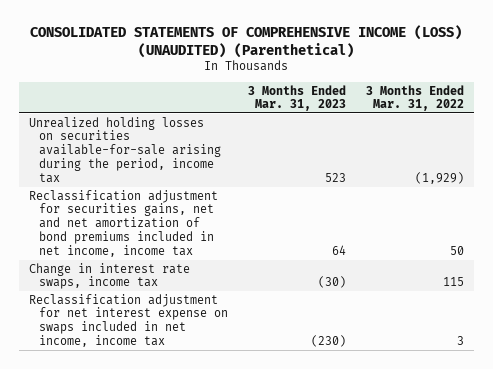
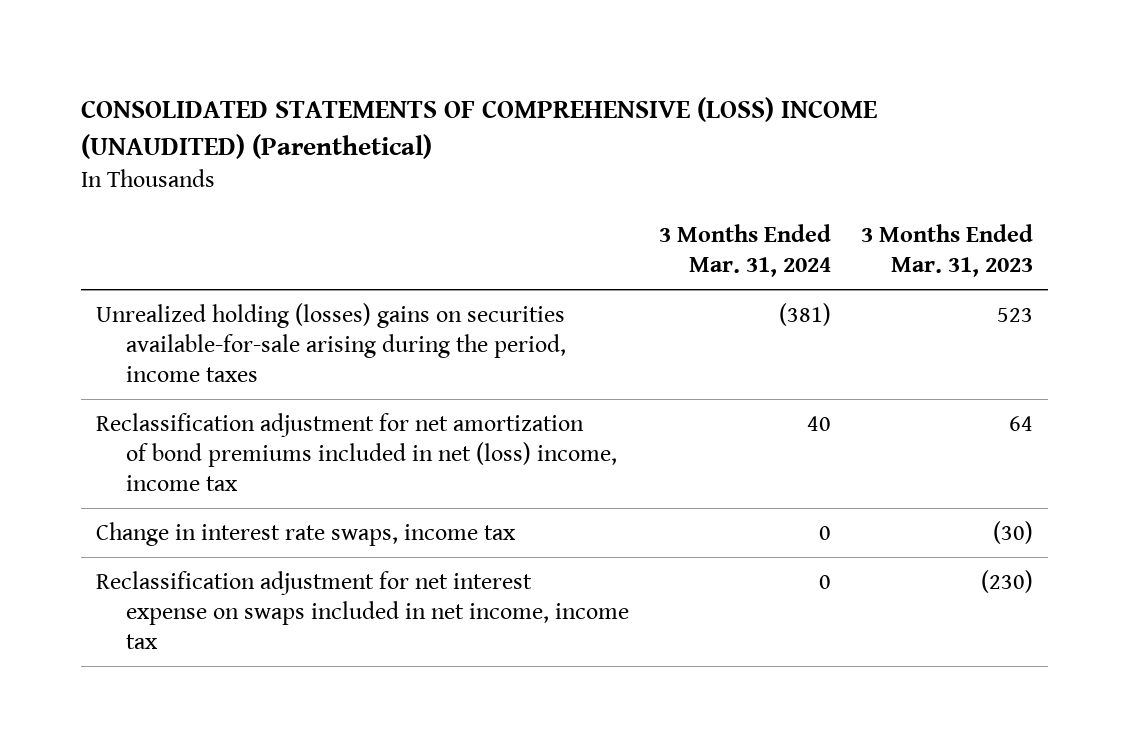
[30,24,463,58] CONSOLIDATED STATEMENTS OF COMPREHENSIVE INCOME (LOSS) (UNAUDITED) (Parenthetical) -> [81,96,878,159] CONSOLIDATED STATEMENTS OF COMPREHENSIVE (LOSS) INCOME (UNAUDITED) (Parenthetical)
[366,84,465,112] 3 Months Ended Mar. 31, 2022 -> none
none -> [658,223,831,278] 3 Months Ended Mar. 31, 2024
[28,116,222,184] Unrealized holding losses on securities available-for-sale arising during the period, income tax -> [96,302,566,382] Unrealized holding (losses) gains on securities available-for-sale arising during the period, income taxes
[28,189,218,258] Reclassification adjustment for securities gains, net and net amortization of bond premiums included in net income, income tax -> [96,412,617,491] Reclassification adjustment for net amortization of bond premiums included in net (loss) income, income tax

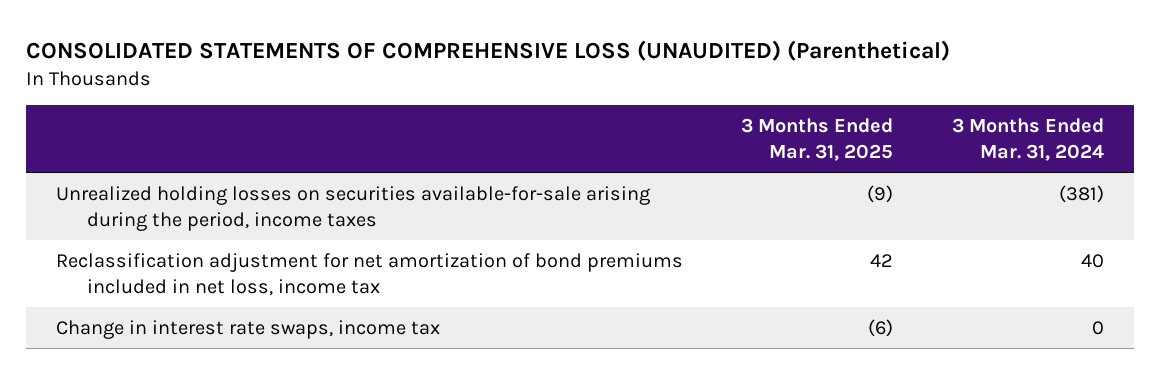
[81,96,878,159] CONSOLIDATED STATEMENTS OF COMPREHENSIVE (LOSS) INCOME (UNAUDITED) (Parenthetical) -> [26,39,951,61] CONSOLIDATED STATEMENTS OF COMPREHENSIVE LOSS (UNAUDITED) (Parenthetical)
[860,223,1033,278] 3 Months Ended Mar. 31, 2023 -> none
none -> [741,118,894,161] 3 Months Ended Mar. 31, 2025
[96,302,566,382] Unrealized holding (losses) gains on securities available-for-sale arising during the period, income taxes -> [55,186,650,231] Unrealized holding losses on securities available-for-sale arising during the period, income taxes
[96,412,617,491] Reclassification adjustment for net amortization of bond premiums included in net (loss) income, income tax -> [55,253,683,296] Reclassification adjustment for net amortization of bond premiums included in net loss, income tax
[96,570,629,649] Reclassification adjustment for net interest expense on swaps included in net income, income tax -> none

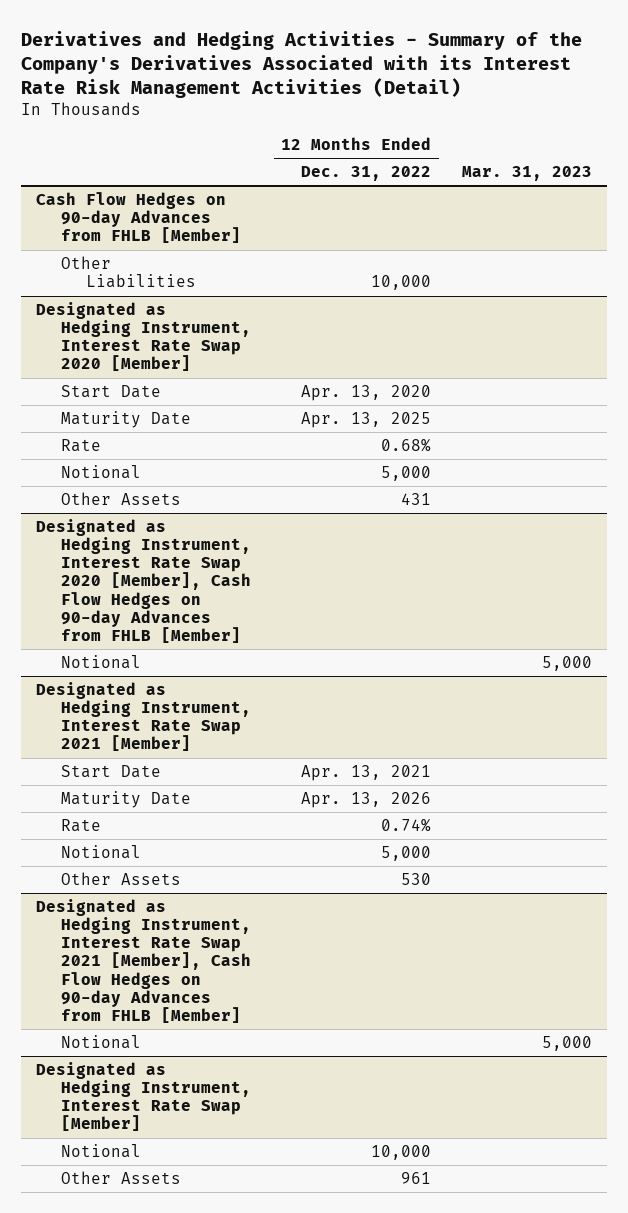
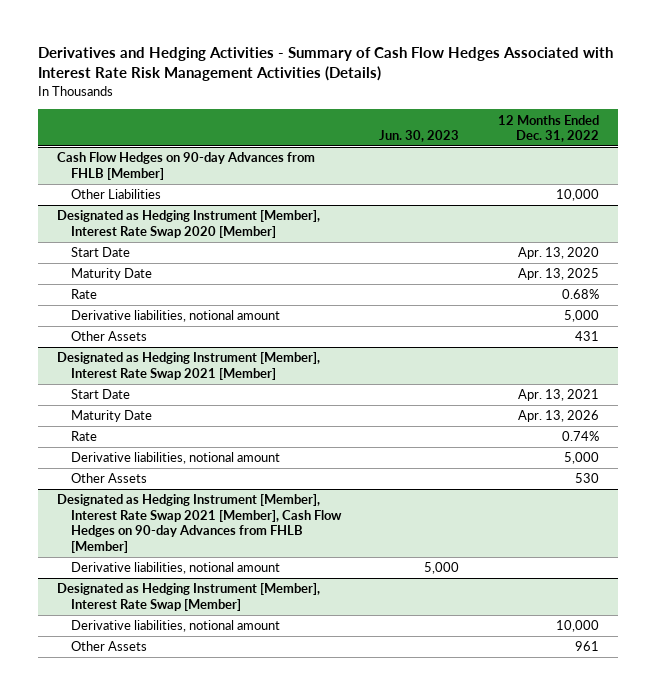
[21,30,583,98] Derivatives and Hedging Activities - Summary of the Company's Derivatives Associated with its Interest Rate Risk Management Activities (Detail) -> [37,47,613,82] Derivatives and Hedging Activities - Summary of Cash Flow Hedges Associated with Interest Rate Risk Management Activities (Details)
[461,166,592,182] Mar. 31, 2023 -> none
none -> [379,130,460,143] Jun. 30, 2023
[36,302,252,372] Designated as Hedging Instrument, Interest Rate Swap 2020 [Member] -> [57,210,321,238] Designated as Hedging Instrument [Member], Interest Rate Swap 2020 [Member]
[61,465,142,480] Notional -> [70,310,280,323] Derivative liabilities, notional amount
[36,519,252,643] Designated as Hedging Instrument, Interest Rate Swap 2020 [Member], Cash Flow Hedges on 90-day Advances from FHLB [Member] -> none
[61,655,142,670] Notional -> none
[36,682,252,752] Designated as Hedging Instrument, Interest Rate Swap 2021 [Member] -> [57,352,321,380] Designated as Hedging Instrument [Member], Interest Rate Swap 2021 [Member]
[61,845,142,860] Notional -> [70,452,280,465] Derivative liabilities, notional amount
[36,899,252,1023] Designated as Hedging Instrument, Interest Rate Swap 2021 [Member], Cash Flow Hedges on 90-day Advances from FHLB [Member] -> [57,494,342,553] Designated as Hedging Instrument [Member], Interest Rate Swap 2021 [Member], Cash Flow Hedges on 90-day Advances from FHLB [Member]
[61,1035,142,1050] Notional -> [70,562,280,575] Derivative liabilities, notional amount
[36,1062,252,1132] Designated as Hedging Instrument, Interest Rate Swap [Member] -> [57,583,321,611] Designated as Hedging Instrument [Member], Interest Rate Swap [Member]
[61,1144,142,1159] Notional -> [70,620,280,633] Derivative liabilities, notional amount

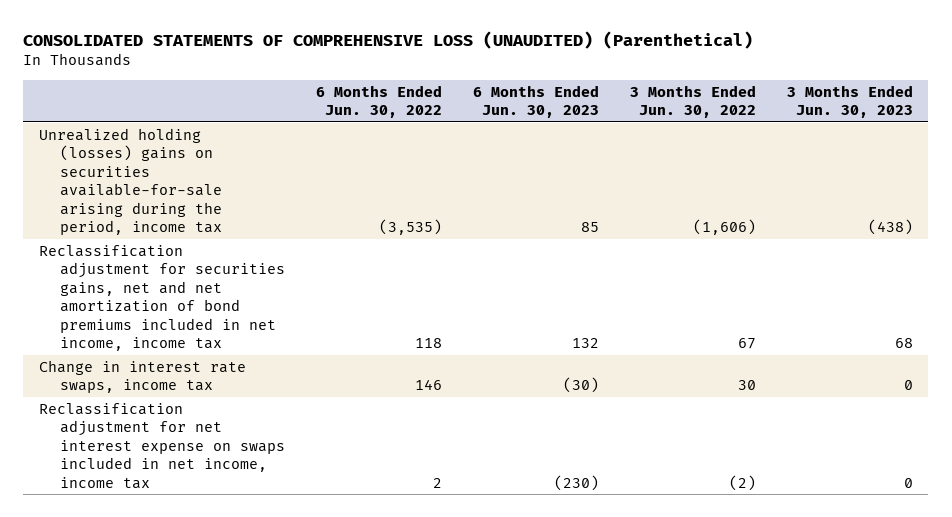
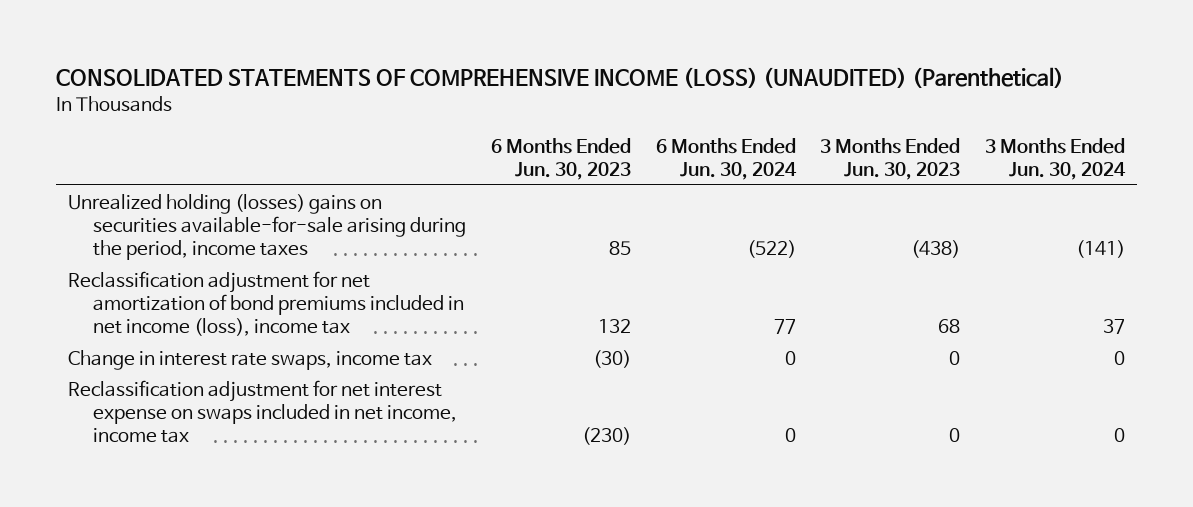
[23,30,754,49] CONSOLIDATED STATEMENTS OF COMPREHENSIVE LOSS (UNAUDITED) (Parenthetical) -> [55,67,1064,89] CONSOLIDATED STATEMENTS OF COMPREHENSIVE INCOME (LOSS) (UNAUDITED) (Parenthetical)
[315,84,442,119] 6 Months Ended Jun. 30, 2022 -> none
[629,84,756,119] 3 Months Ended Jun. 30, 2022 -> none
none -> [655,137,797,180] 6 Months Ended Jun. 30, 2024
none -> [984,137,1126,180] 3 Months Ended Jun. 30, 2024
[38,127,222,235] Unrealized holding (losses) gains on securities available-for-sale arising during the period, income tax -> [68,193,467,261] Unrealized holding (losses) gains on securities available-for-sale arising during the period, income taxes
[38,244,285,351] Reclassification adjustment for securities gains, net and net amortization of bond premiums included in net income, income tax -> [68,270,465,337] Reclassification adjustment for net amortization of bond premiums included in net income (loss), income tax

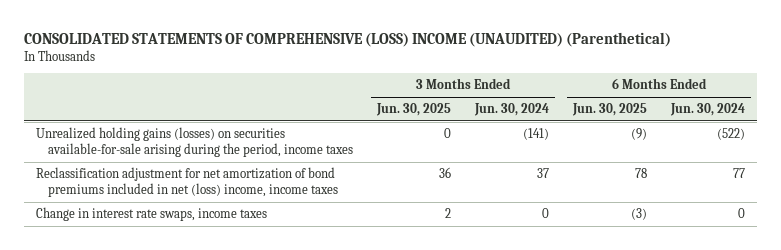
[55,67,1064,89] CONSOLIDATED STATEMENTS OF COMPREHENSIVE INCOME (LOSS) (UNAUDITED) (Parenthetical) -> [23,31,671,47] CONSOLIDATED STATEMENTS OF COMPREHENSIVE (LOSS) INCOME (UNAUDITED) (Parenthetical)
[490,137,631,180] 6 Months Ended Jun. 30, 2023 -> none
[820,137,961,180] 3 Months Ended Jun. 30, 2023 -> none
none -> [375,103,451,117] Jun. 30, 2025
none -> [571,103,647,117] Jun. 30, 2025
[68,379,458,444] Reclassification adjustment for net interest expense on swaps included in net income, income tax -> none
[68,193,467,261] Unrealized holding (losses) gains on securities available-for-sale arising during the period, income taxes -> [35,127,354,158] Unrealized holding gains (losses) on securities available-for-sale arising during the period, income taxes
[68,270,465,337] Reclassification adjustment for net amortization of bond premiums included in net income (loss), income tax -> [35,167,339,198] Reclassification adjustment for net amortization of bond premiums included in net (loss) income, income taxes
[68,349,433,370] Change in interest rate swaps, income tax -> [35,207,267,222] Change in interest rate swaps, income taxes

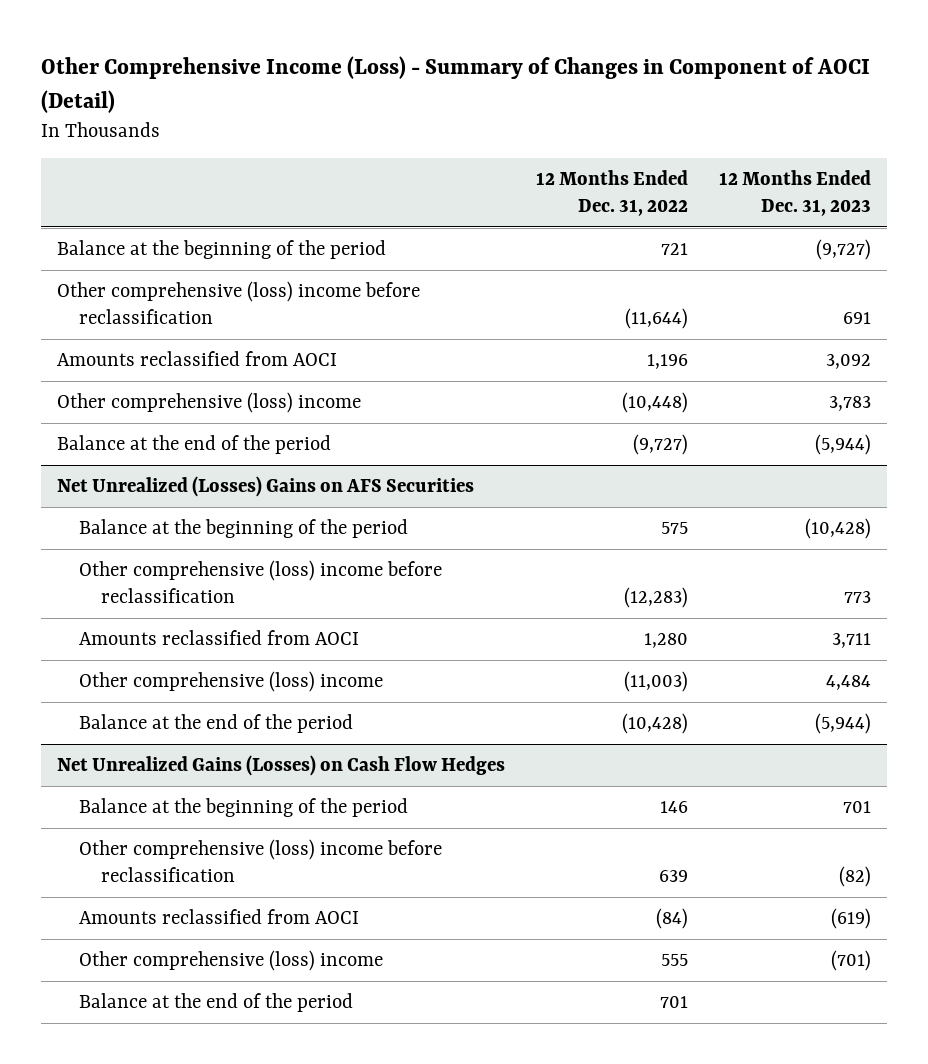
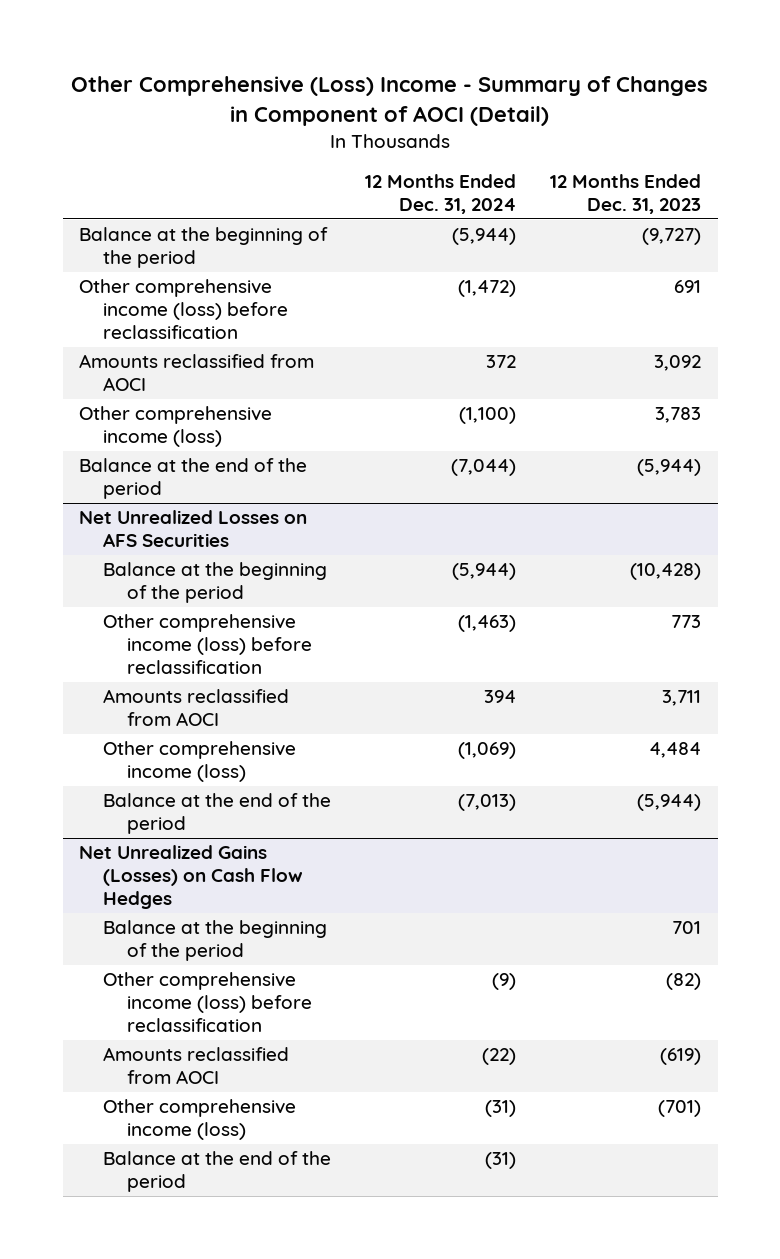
[41,56,871,113] Other Comprehensive Income (Loss) - Summary of Changes in Component of AOCI (Detail) -> [71,76,709,126] Other Comprehensive (Loss) Income - Summary of Changes in Component of AOCI (Detail)
[535,170,688,216] 12 Months Ended Dec. 31, 2022 -> none
none -> [364,174,516,214] 12 Months Ended Dec. 31, 2024
[56,281,420,324] Other comprehensive (loss) income before reclassification -> [79,279,289,339] Other comprehensive income (loss) before reclassification
[56,392,361,414] Other comprehensive (loss) income -> [79,406,273,448] Other comprehensive income (loss)
[56,476,474,498] Net Unrealized (Losses) Gains on AFS Securities -> [79,510,308,548] Net Unrealized Losses on AFS Securities
[79,560,443,603] Other comprehensive (loss) income before reclassification -> [103,614,312,674] Other comprehensive income (loss) before reclassification
[79,671,384,693] Other comprehensive (loss) income -> [103,741,297,783] Other comprehensive income (loss)
[79,839,443,882] Other comprehensive (loss) income before reclassification -> [103,972,312,1032] Other comprehensive income (loss) before reclassification
[79,950,384,972] Other comprehensive (loss) income -> [103,1099,297,1141] Other comprehensive income (loss)

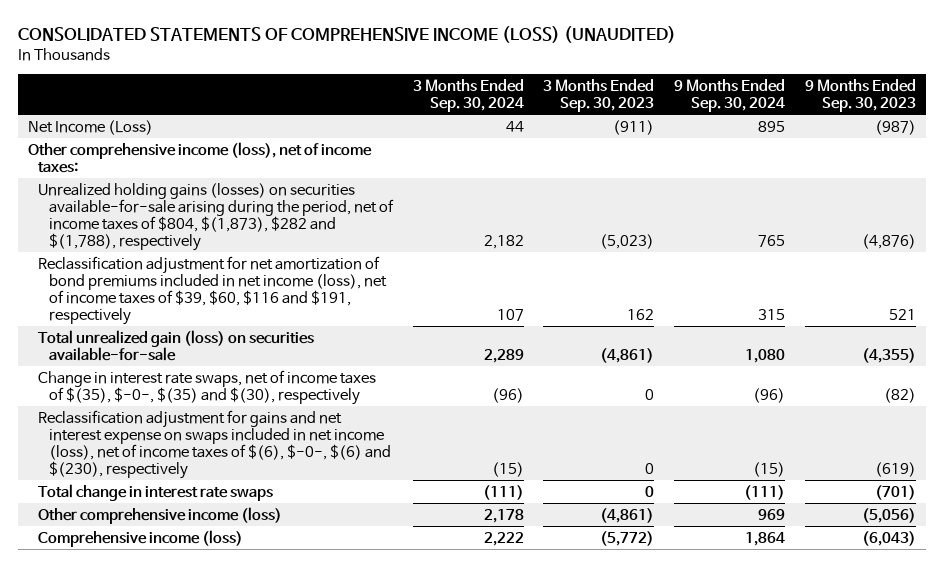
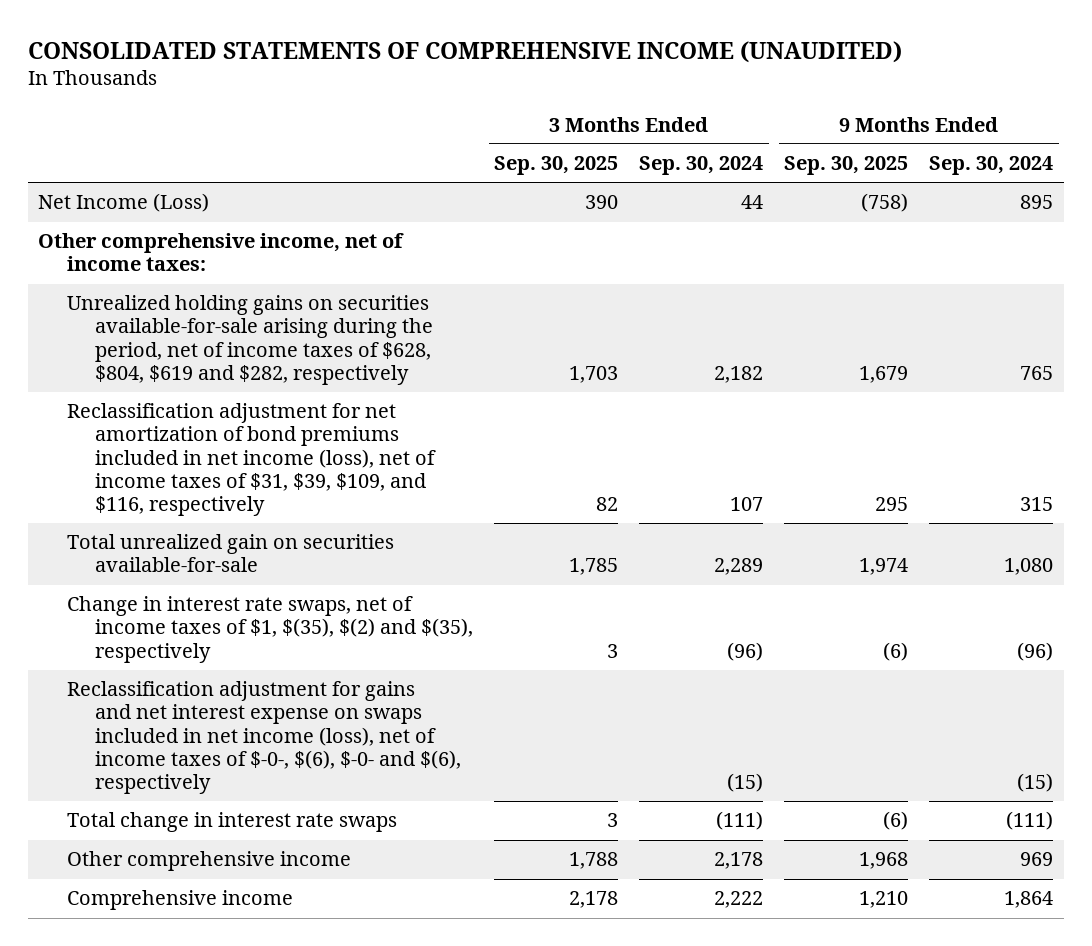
[18,26,677,44] CONSOLIDATED STATEMENTS OF COMPREHENSIVE INCOME (LOSS) (UNAUDITED) -> [27,40,902,63] CONSOLIDATED STATEMENTS OF COMPREHENSIVE INCOME (UNAUDITED)
[543,78,655,112] 3 Months Ended Sep. 30, 2023 -> none
[804,78,916,112] 9 Months Ended Sep. 30, 2023 -> none
none -> [494,156,619,176] Sep. 30, 2025
none -> [784,156,909,176] Sep. 30, 2025
[28,141,373,173] Other comprehensive income (loss), net of income taxes: -> [38,233,405,272] Other comprehensive income, net of income taxes:
[38,182,394,251] Unrealized holding gains (losses) on securities available-for-sale arising during the period, net of income taxes of $804, $(1,873), $282 and $(1,788), respectively -> [66,295,434,385] Unrealized holding gains on securities available-for-sale arising during the period, net of income taxes of $628, $804, $619 and $282, respectively
[38,255,387,325] Reclassification adjustment for net amortization of bond premiums included in net income (loss), net of income taxes of $39, $60, $116 and $191, respectively -> [66,403,437,516] Reclassification adjustment for net amortization of bond premiums included in net income (loss), net of income taxes of $31, $39, $109, and $116, respectively
[38,329,315,361] Total unrealized gain (loss) on securities available-for-sale -> [66,534,394,573] Total unrealized gain on securities available-for-sale
[38,369,377,405] Change in interest rate swaps, net of income taxes of $(35), $-0-, $(35) and $(30), respectively -> [66,596,474,663] Change in interest rate swaps, net of income taxes of $1, $(35), $(2) and $(35), respectively
[38,409,391,479] Reclassification adjustment for gains and net interest expense on swaps included in net income (loss), net of income taxes of $(6), $-0-, $(6) and $(230), respectively -> [66,681,462,794] Reclassification adjustment for gains and net interest expense on swaps included in net income (loss), net of income taxes of $-0-, $(6), $-0- and $(6), respectively
[38,506,283,524] Other comprehensive income (loss) -> [66,851,351,872] Other comprehensive income
[38,529,244,547] Comprehensive income (loss) -> [66,890,293,911] Comprehensive income

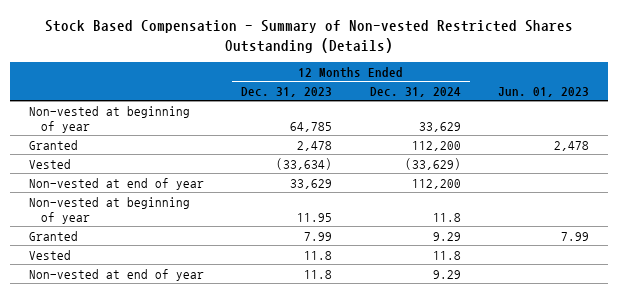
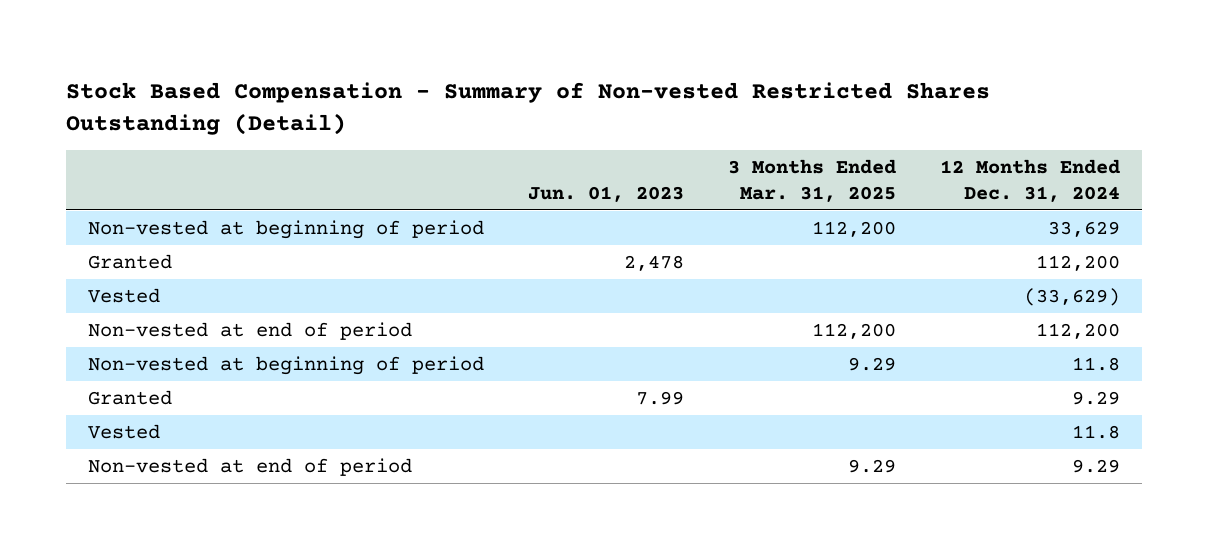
[44,19,573,53] Stock Based Compensation - Summary of Non-vested Restricted Shares Outstanding (Details) -> [65,81,990,135] Stock Based Compensation - Summary of Non-vested Restricted Shares Outstanding (Detail)
[241,86,333,97] Dec. 31, 2023 -> none
none -> [727,159,896,202] 3 Months Ended Mar. 31, 2025
[28,105,190,133] Non-vested at beginning of year -> [87,220,484,240] Non-vested at beginning of period
[28,177,204,190] Non-vested at end of year -> [87,322,412,341] Non-vested at end of period
[28,196,190,224] Non-vested at beginning of year -> [87,356,484,376] Non-vested at beginning of period
[28,268,204,281] Non-vested at end of year -> [87,458,412,477] Non-vested at end of period

